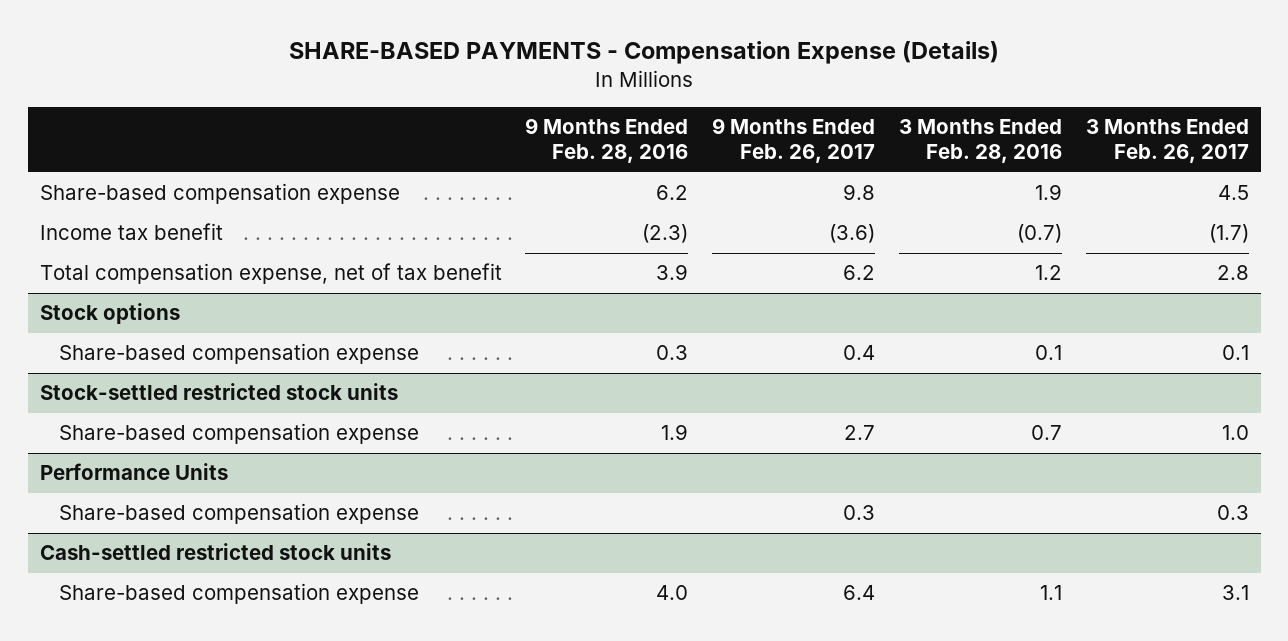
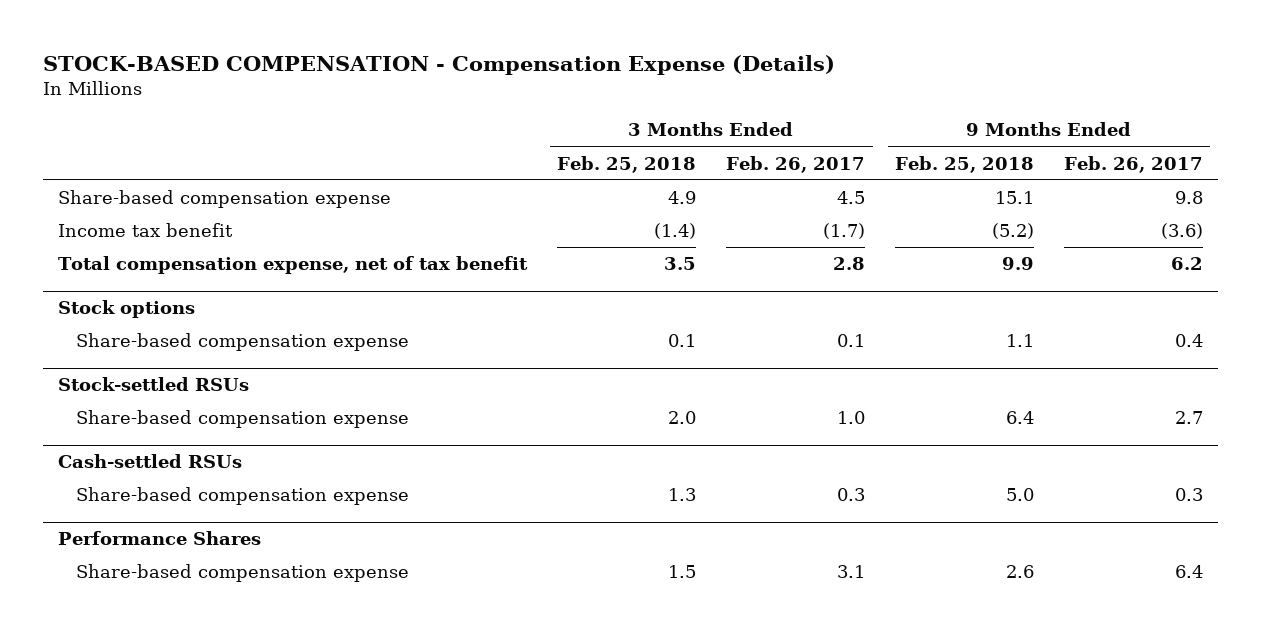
[289,41,1000,65] SHARE-BASED PAYMENTS - Compensation Expense (Details) -> [43,55,836,76] STOCK-BASED COMPENSATION - Compensation Expense (Details)
[525,118,689,164] 9 Months Ended Feb. 28, 2016 -> none
[898,119,1062,164] 3 Months Ended Feb. 28, 2016 -> none
none -> [557,155,697,173] Feb. 25, 2018
none -> [895,155,1035,173] Feb. 25, 2018
[39,383,398,401] Stock-settled restricted stock units -> [58,377,250,392] Stock-settled RSUs
[39,463,228,481] Performance Units -> none
none -> [58,454,243,469] Cash-settled RSUs
[39,543,391,561] Cash-settled restricted stock units -> none
none -> [58,531,262,546] Performance Shares

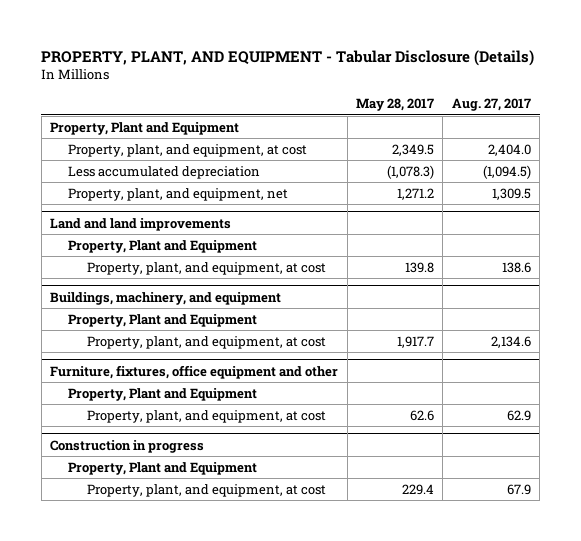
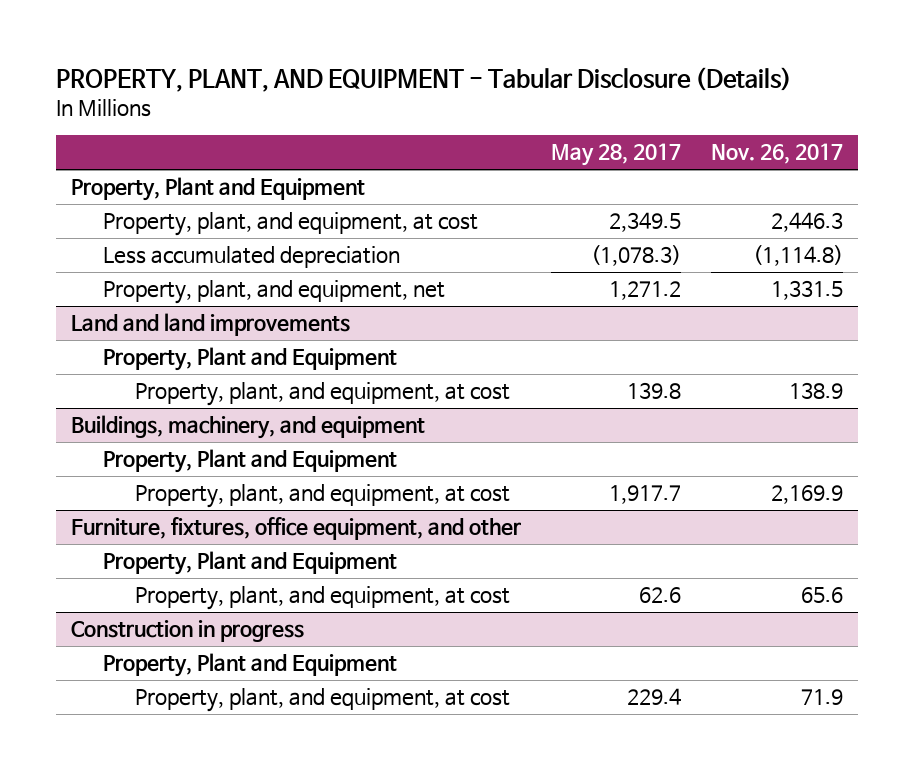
[451,98,531,112] Aug. 27, 2017 -> none
none -> [710,143,843,165] Nov. 26, 2017
[50,364,339,379] Furniture, fixtures, office equipment and other -> [70,517,521,541] Furniture, fixtures, office equipment, and other

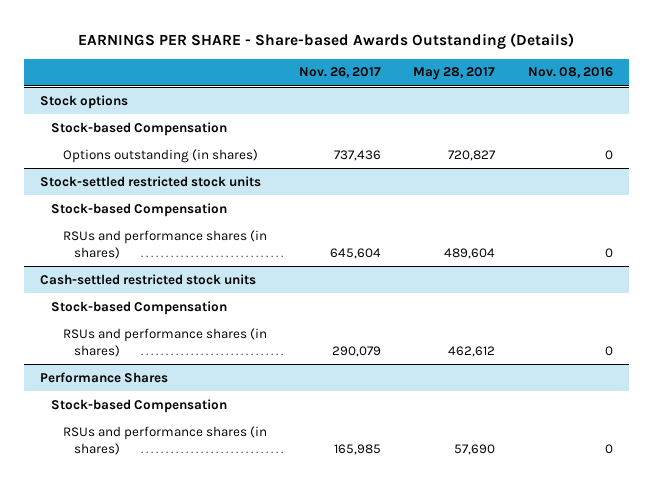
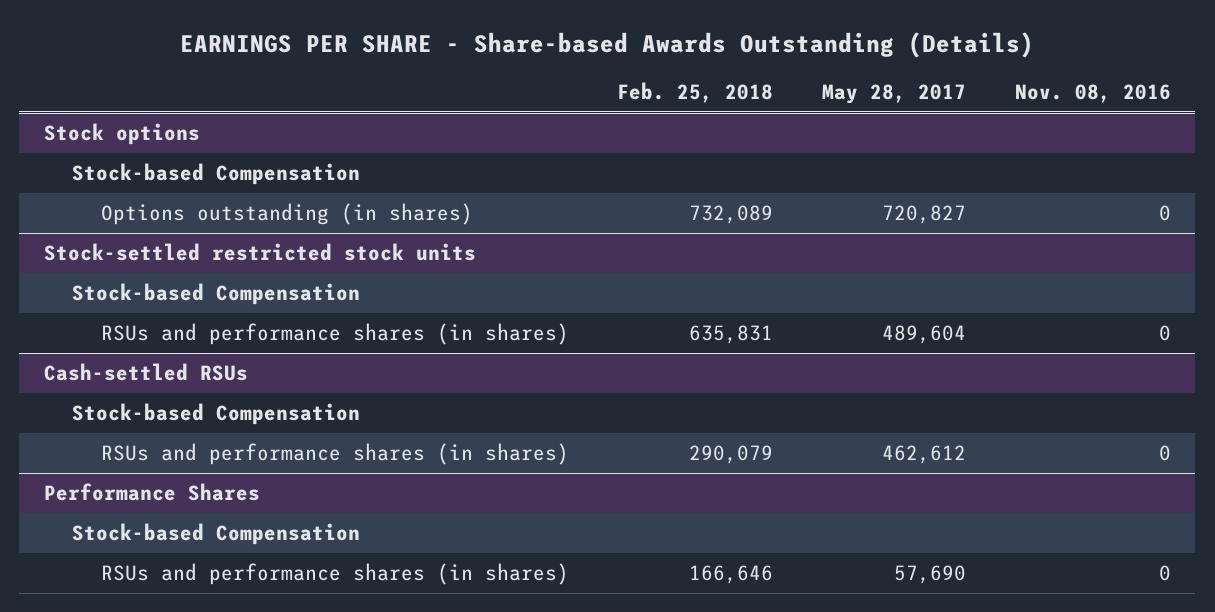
[299,67,382,79] Nov. 26, 2017 -> none
none -> [617,82,774,104] Feb. 25, 2018
[40,273,257,285] Cash-settled restricted stock units -> [43,363,248,382] Cash-settled RSUs

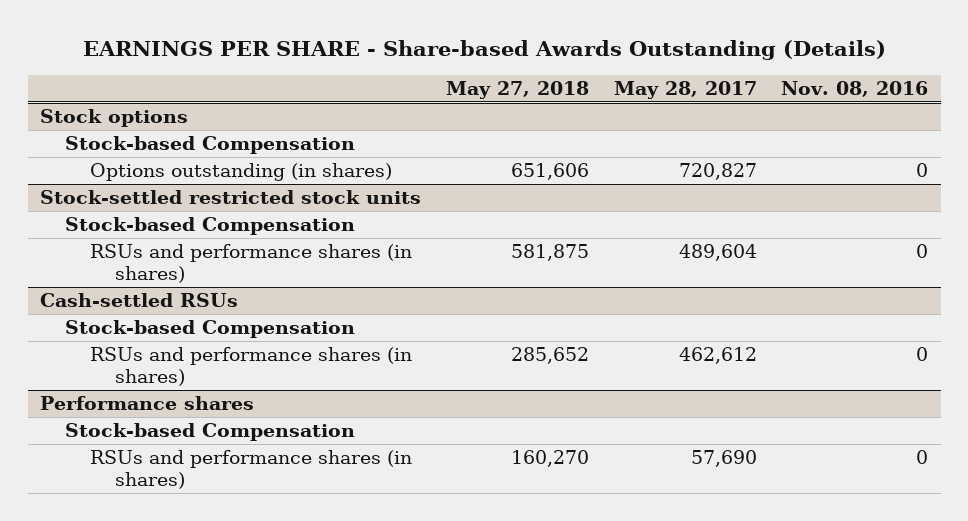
[617,82,774,104] Feb. 25, 2018 -> none
none -> [445,80,589,99] May 27, 2018
[43,483,260,502] Performance Shares -> [40,396,255,411] Performance shares

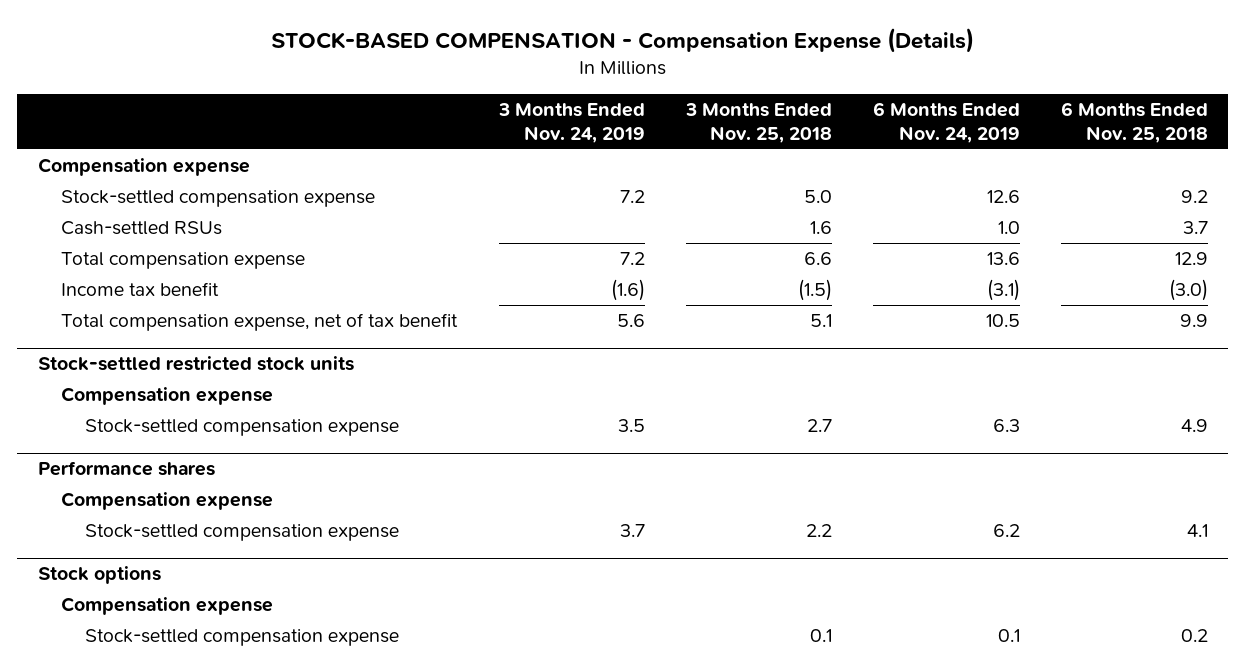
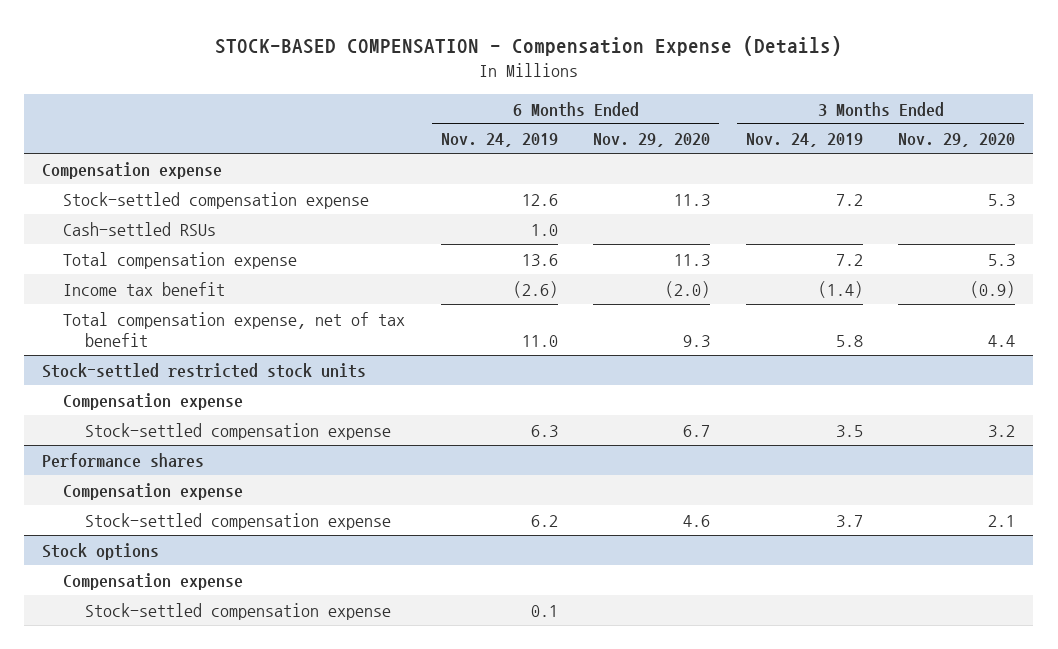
[684,102,832,144] 3 Months Ended Nov. 25, 2018 -> none
[1060,101,1208,144] 6 Months Ended Nov. 25, 2018 -> none
none -> [593,133,711,148] Nov. 29, 2020
none -> [898,133,1016,148] Nov. 29, 2020
[610,278,645,301] (1.6) -> [817,280,863,298] (1.4)
[986,278,1020,301] (3.1) -> [512,280,558,298] (2.6)
[616,313,645,327] 5.6 -> [835,335,863,348] 5.8
[985,313,1020,327] 10.5 -> [521,335,558,348] 11.0

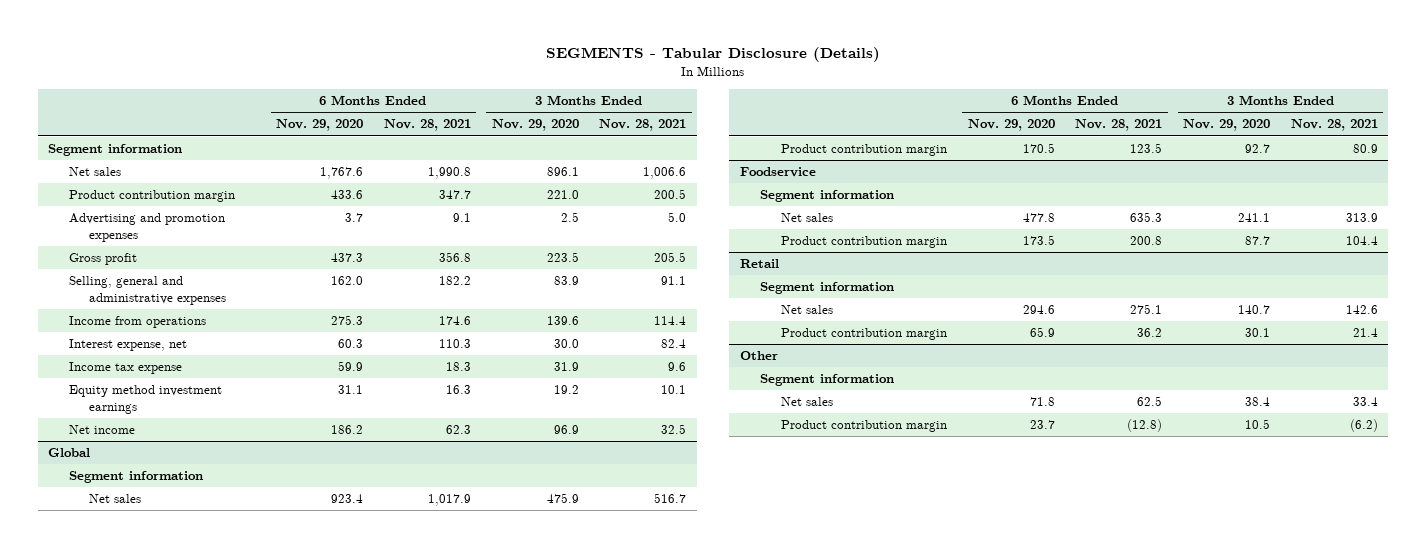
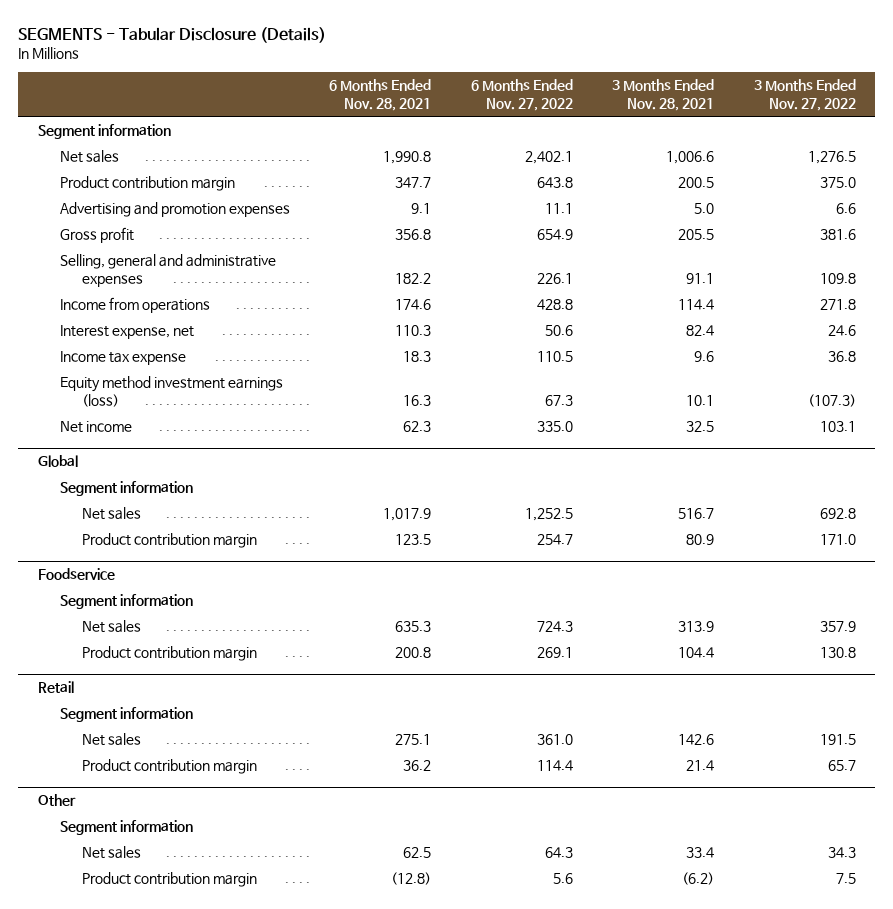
[276,119,364,132] Nov. 29, 2020 -> none
[491,119,579,132] Nov. 29, 2020 -> none
none -> [470,79,573,112] 6 Months Ended Nov. 27, 2022
none -> [753,79,856,112] 3 Months Ended Nov. 27, 2022
[68,385,222,414] Equity method investment earnings -> [59,375,283,407] Equity method investment earnings (loss)

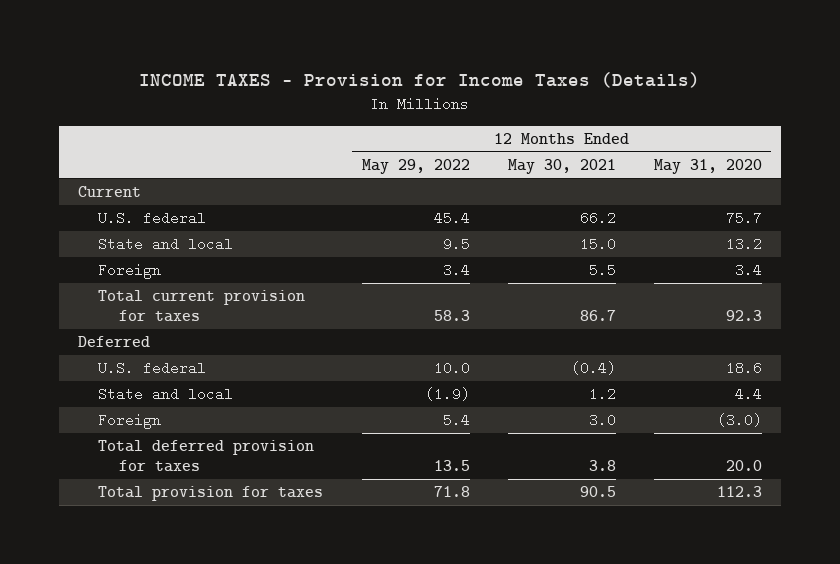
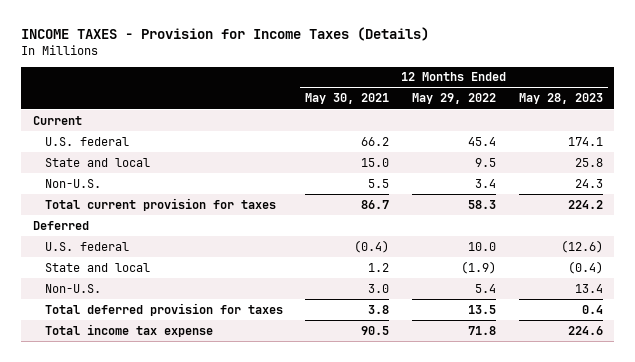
[653,158,762,174] May 31, 2020 -> none
none -> [518,93,603,105] May 28, 2023
[98,263,162,280] Foreign -> [44,178,101,188] Non-U.S.
[98,413,162,430] Foreign -> [44,283,101,293] Non-U.S.
[98,486,324,502] Total provision for taxes -> [44,323,213,337] Total income tax expense

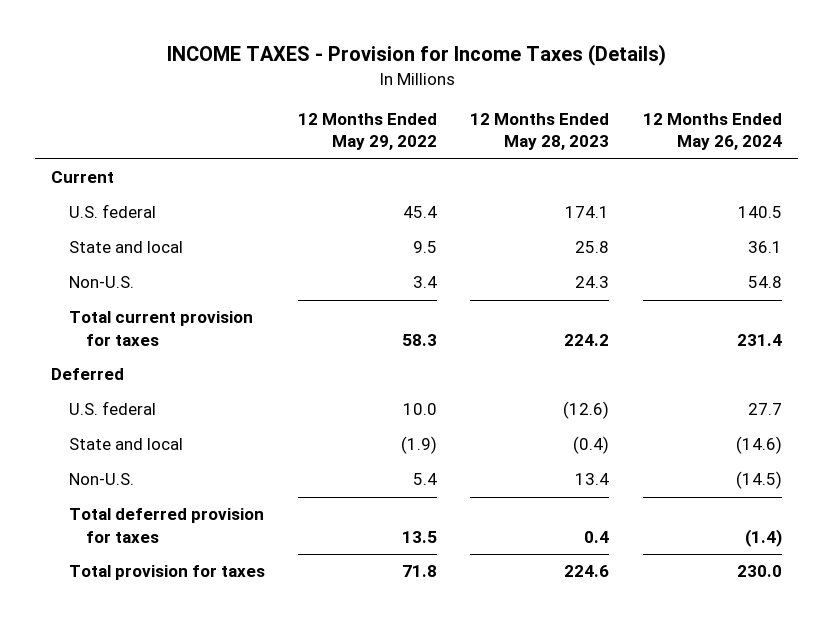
[305,93,390,105] May 30, 2021 -> none
none -> [642,113,782,151] 12 Months Ended May 26, 2024
[44,323,213,337] Total income tax expense -> [68,565,265,581] Total provision for taxes

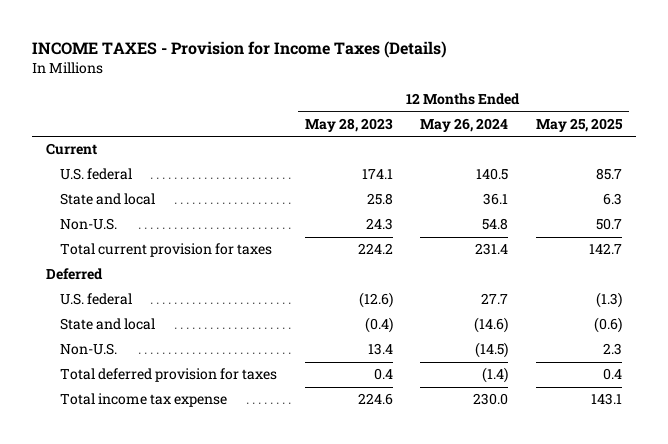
[298,113,438,151] 12 Months Ended May 29, 2022 -> none
none -> [536,118,624,133] May 25, 2025
[68,565,265,581] Total provision for taxes -> [60,393,228,408] Total income tax expense

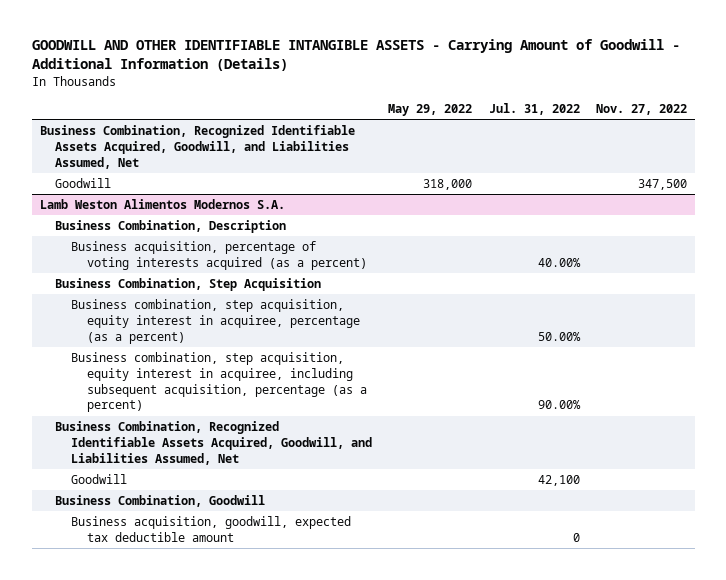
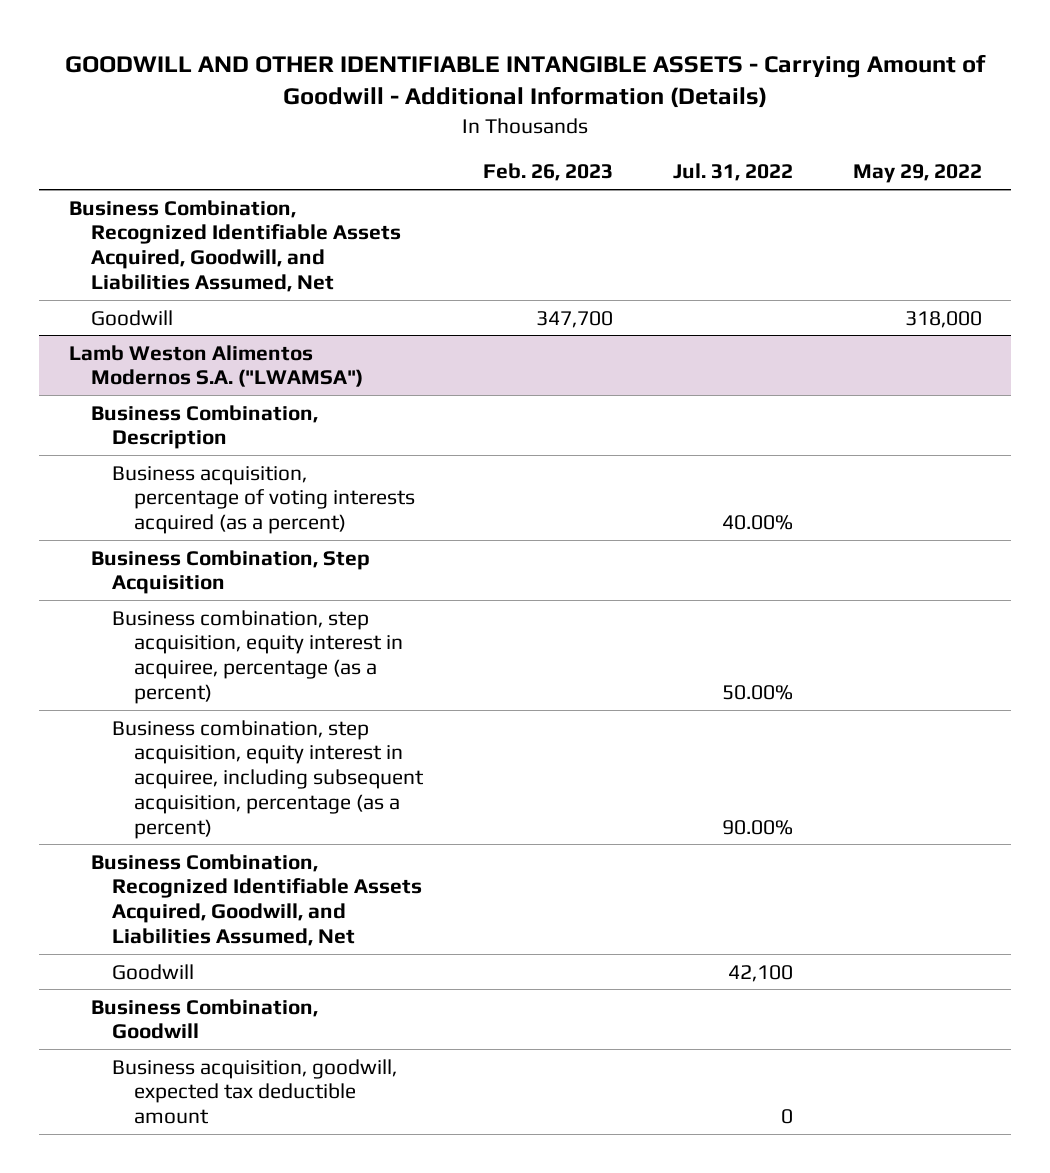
[595,104,687,116] Nov. 27, 2022 -> none
none -> [483,163,614,182] Feb. 26, 2023
[39,199,285,210] Lamb Weston Alimentos Modernos S.A. -> [68,344,363,388] Lamb Weston Alimentos Modernos S.A. ("LWAMSA")

